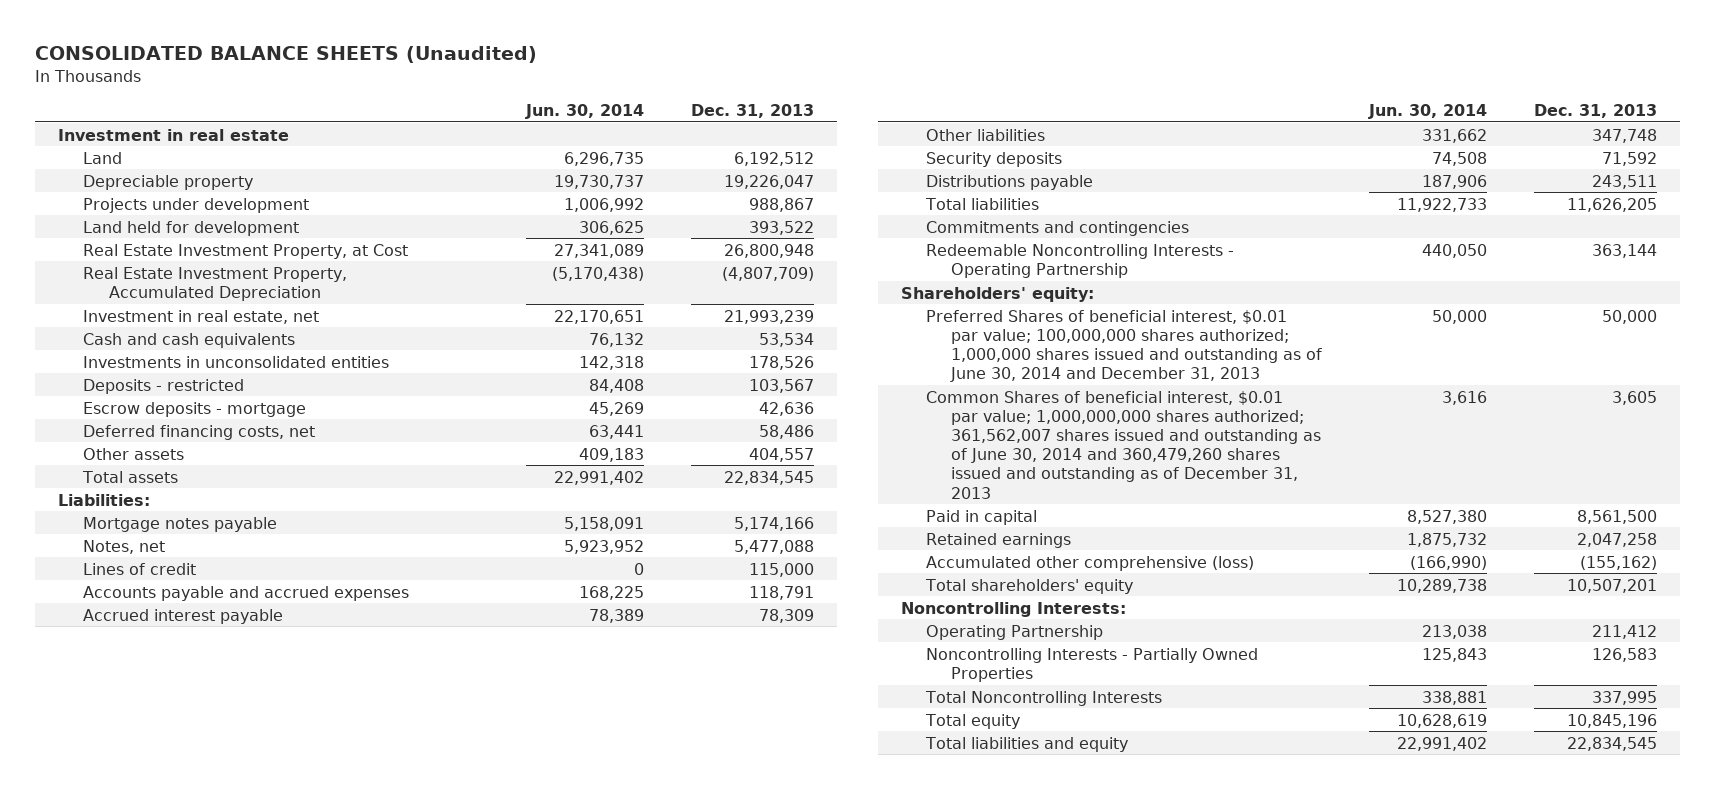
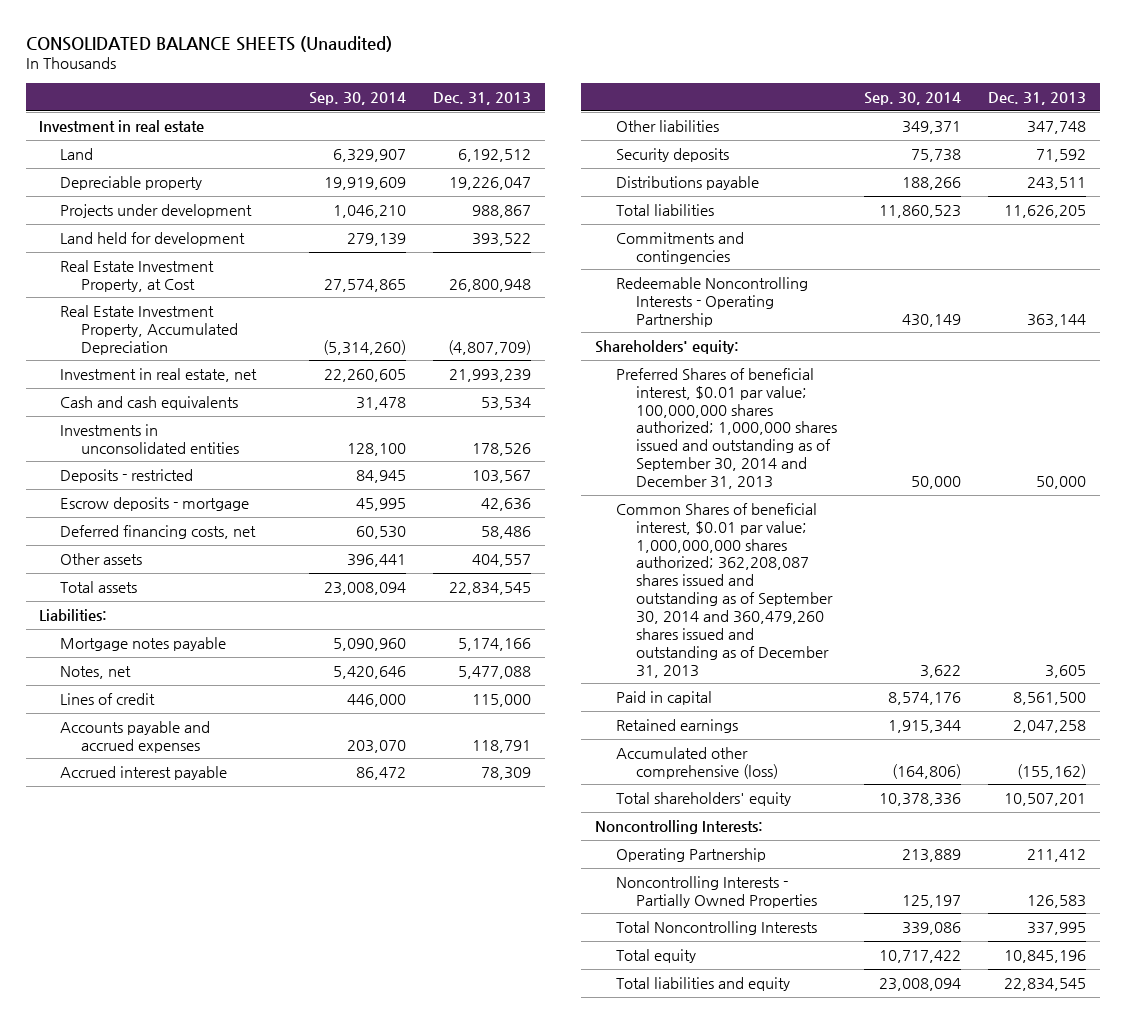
[525,103,645,119] Jun. 30, 2014 -> none
none -> [309,91,407,105] Sep. 30, 2014
[926,309,1323,383] Preferred Shares of beneficial interest, $0.01 par value; 100,000,000 shares authorized; 1,000,000 shares issued and outstanding as of June 30, 2014 and December 31, 2013 -> [615,367,838,490] Preferred Shares of beneficial interest, $0.01 par value; 100,000,000 shares authorized; 1,000,000 shares issued and outstanding as of September 30, 2014 and December 31, 2013
[926,390,1322,499] Common Shares of beneficial interest, $0.01 par value; 1,000,000,000 shares authorized; 361,562,007 shares issued and outstanding as of June 30, 2014 and 360,479,260 shares issued and outstanding as of December 31, 2013 -> [615,502,834,678] Common Shares of beneficial interest, $0.01 par value; 1,000,000,000 shares authorized; 362,208,087 shares issued and outstanding as of September 30, 2014 and 360,479,260 shares issued and outstanding as of December 31, 2013

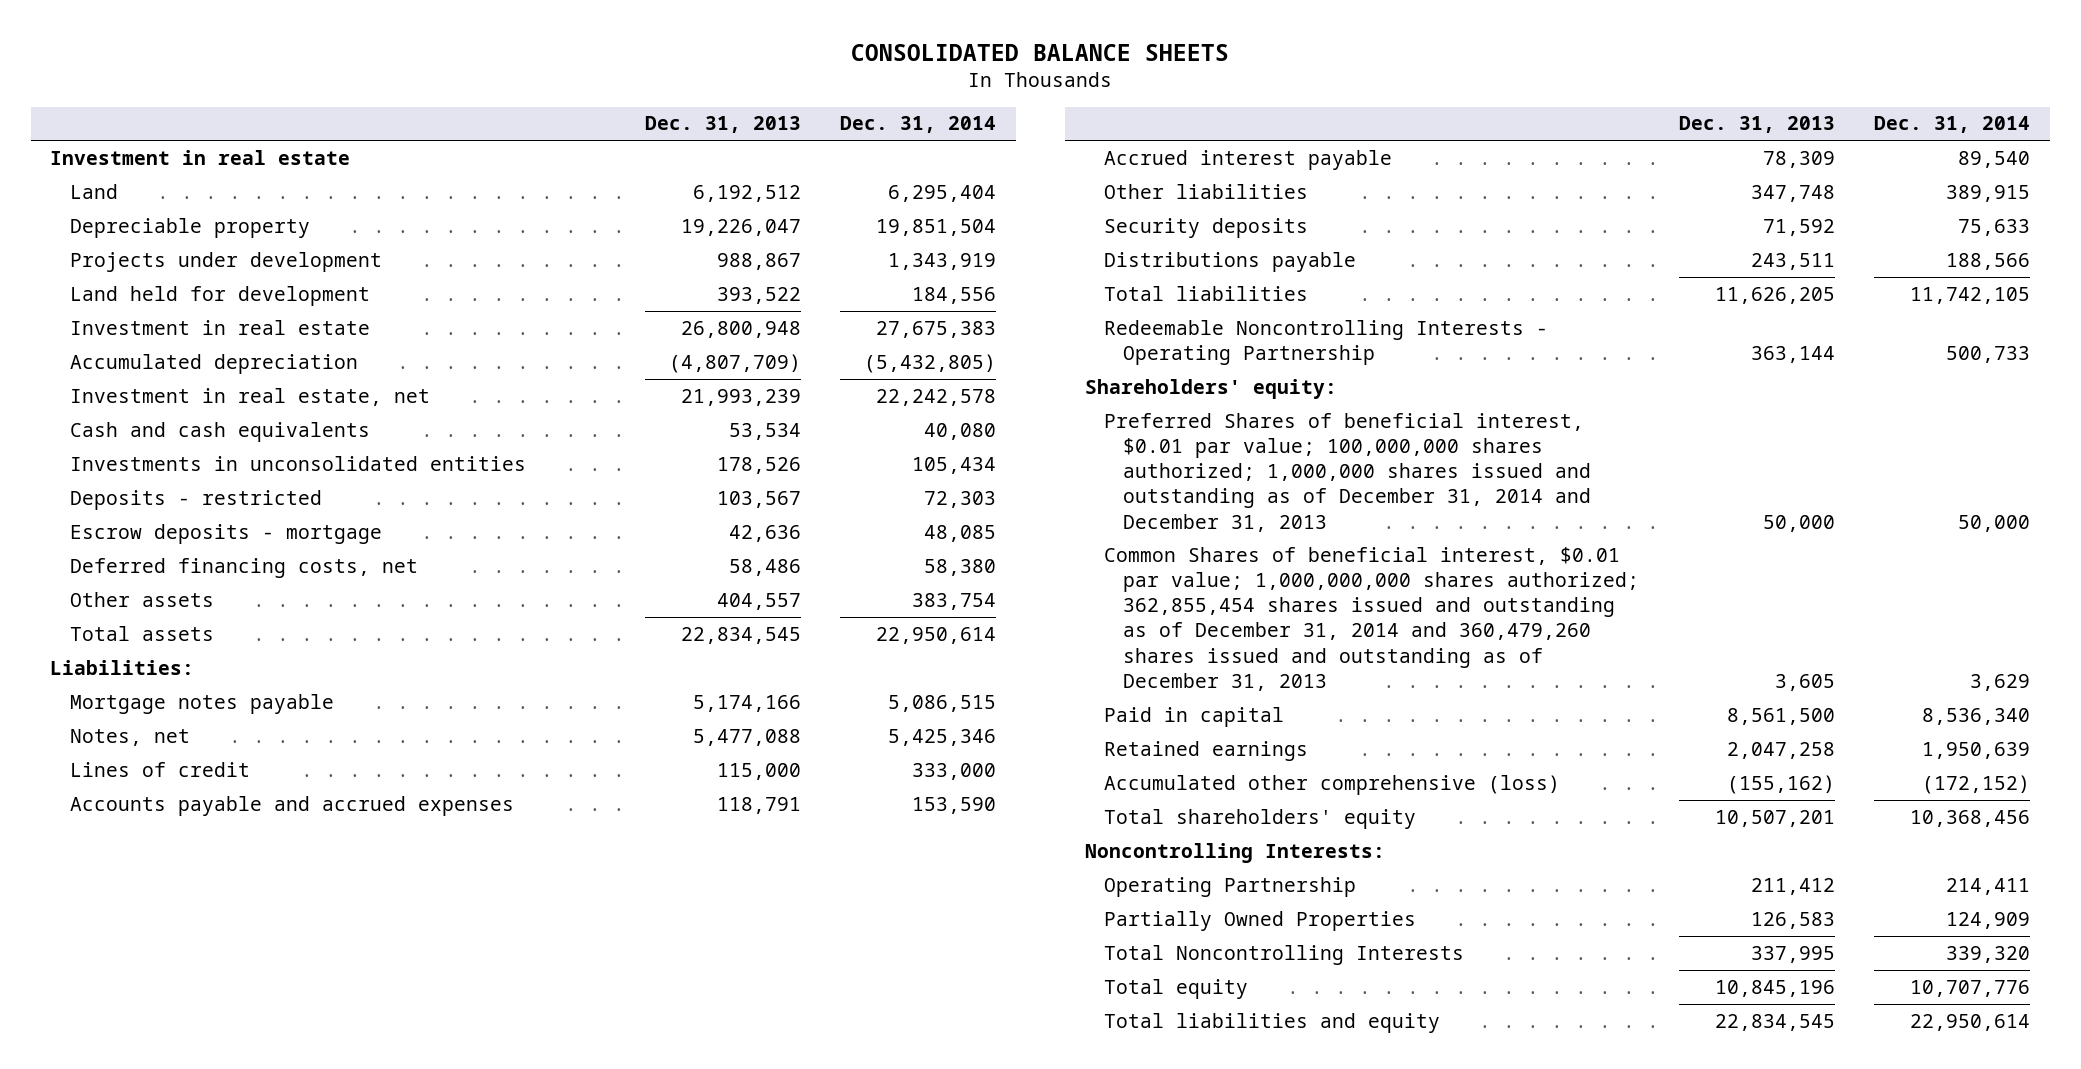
[25,35,392,52] CONSOLIDATED BALANCE SHEETS (Unaudited) -> [851,43,1230,61] CONSOLIDATED BALANCE SHEETS
[309,91,407,105] Sep. 30, 2014 -> none
none -> [840,116,997,134] Dec. 31, 2014
[60,259,215,292] Real Estate Investment Property, at Cost -> [69,319,370,335] Investment in real estate
[60,304,238,355] Real Estate Investment Property, Accumulated Depreciation -> [69,353,358,374] Accumulated depreciation
[615,231,744,264] Commitments and contingencies -> none
[615,367,838,490] Preferred Shares of beneficial interest, $0.01 par value; 100,000,000 shares authorized; 1,000,000 shares issued and outstanding as of September 30, 2014 and December 31, 2013 -> [1103,412,1591,532] Preferred Shares of beneficial interest, $0.01 par value; 100,000,000 shares authorized; 1,000,000 shares issued and outstanding as of December 31, 2014 and December 31, 2013
[615,502,834,678] Common Shares of beneficial interest, $0.01 par value; 1,000,000,000 shares authorized; 362,208,087 shares issued and outstanding as of September 30, 2014 and 360,479,260 shares issued and outstanding as of December 31, 2013 -> [1103,546,1639,691] Common Shares of beneficial interest, $0.01 par value; 1,000,000,000 shares authorized; 362,855,454 shares issued and outstanding as of December 31, 2014 and 360,479,260 shares issued and outstanding as of December 31, 2013
[615,875,818,908] Noncontrolling Interests - Partially Owned Properties -> [1103,910,1416,931] Partially Owned Properties

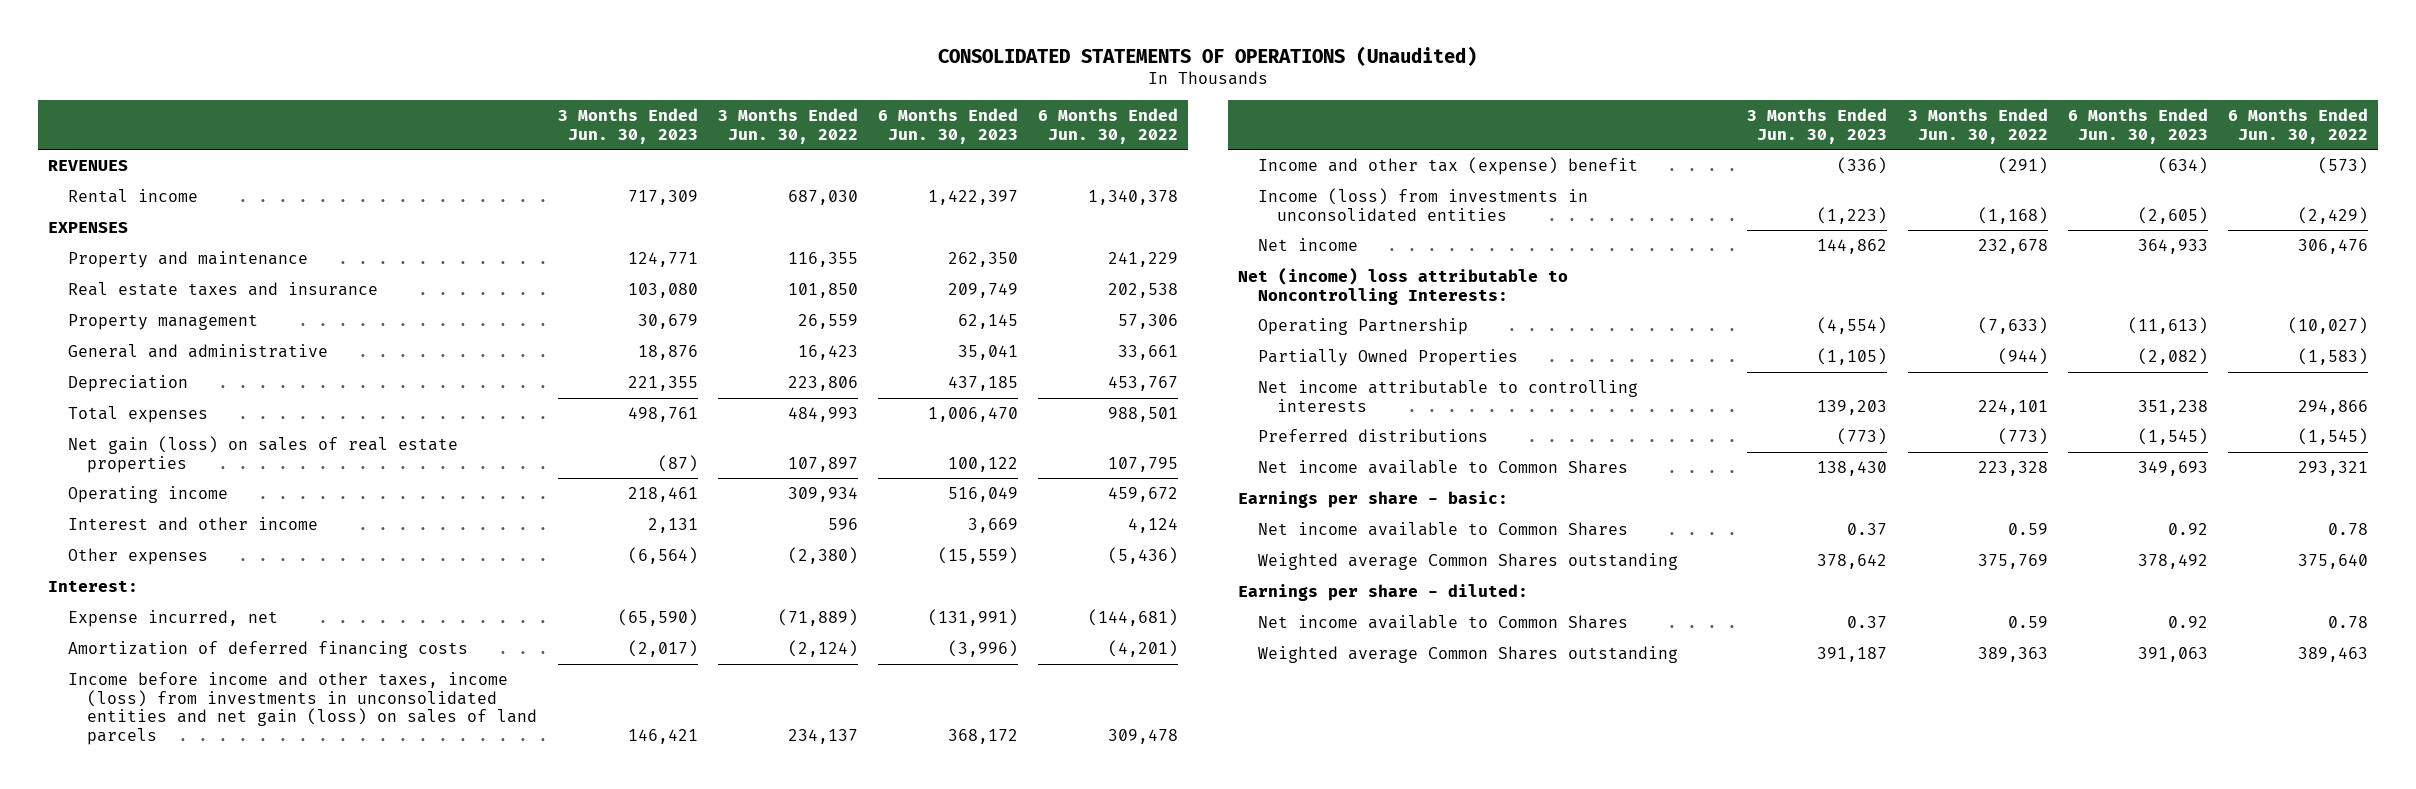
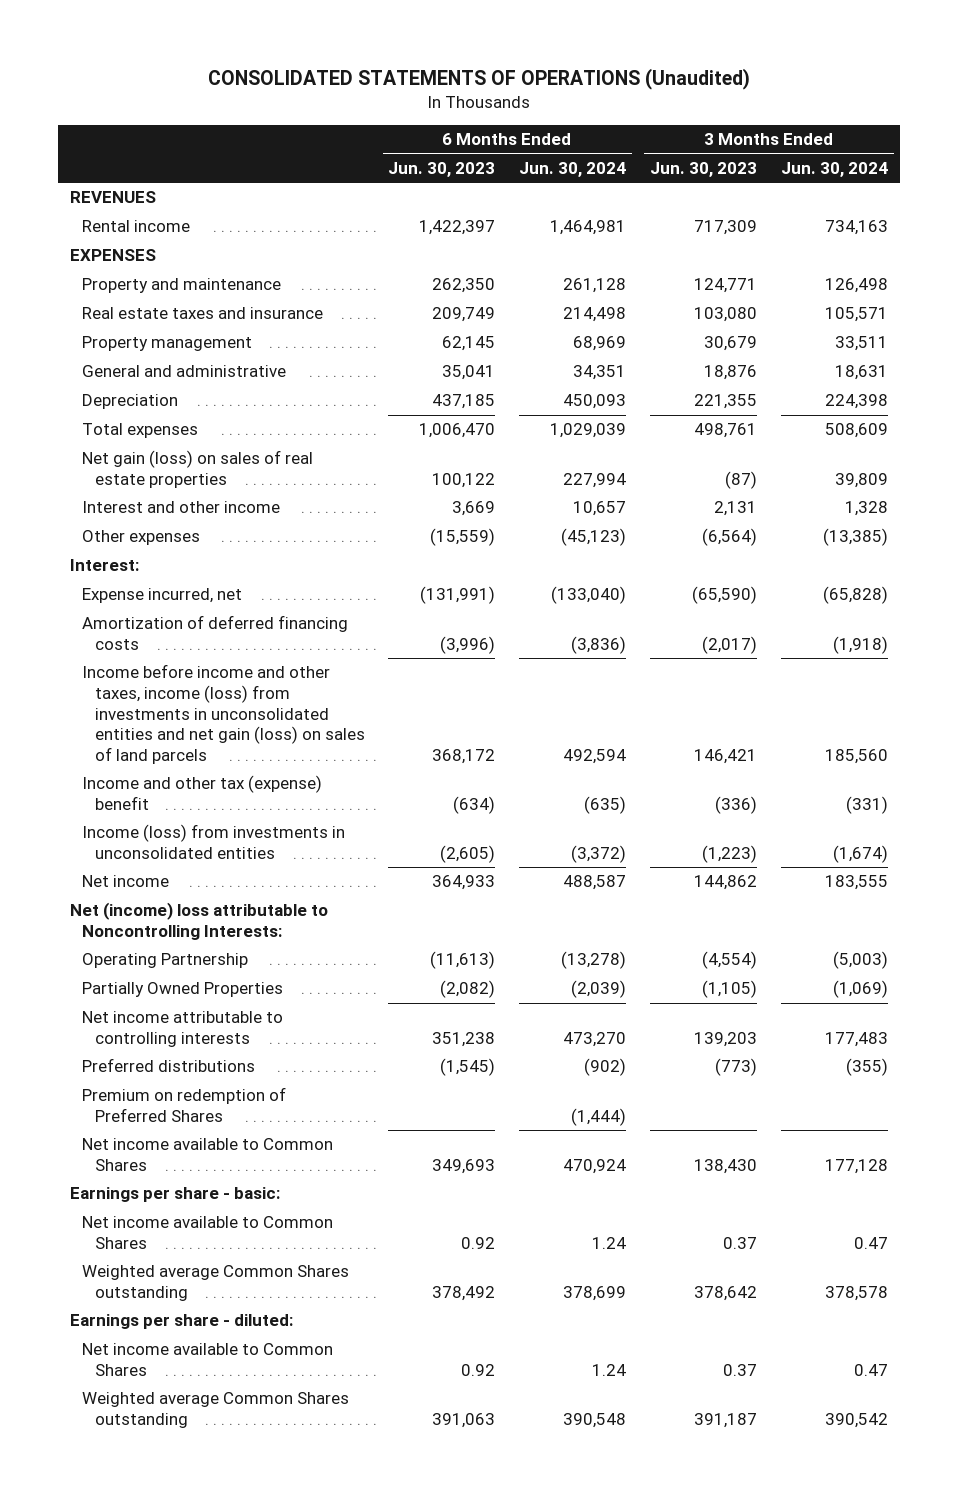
[717,107,858,144] 3 Months Ended Jun. 30, 2022 -> none
[1037,107,1178,144] 6 Months Ended Jun. 30, 2022 -> none
none -> [519,161,627,177] Jun. 30, 2024
none -> [781,161,889,177] Jun. 30, 2024
[67,485,228,503] Operating income -> none
none -> [82,1087,287,1122] Premium on redemption of Preferred Shares

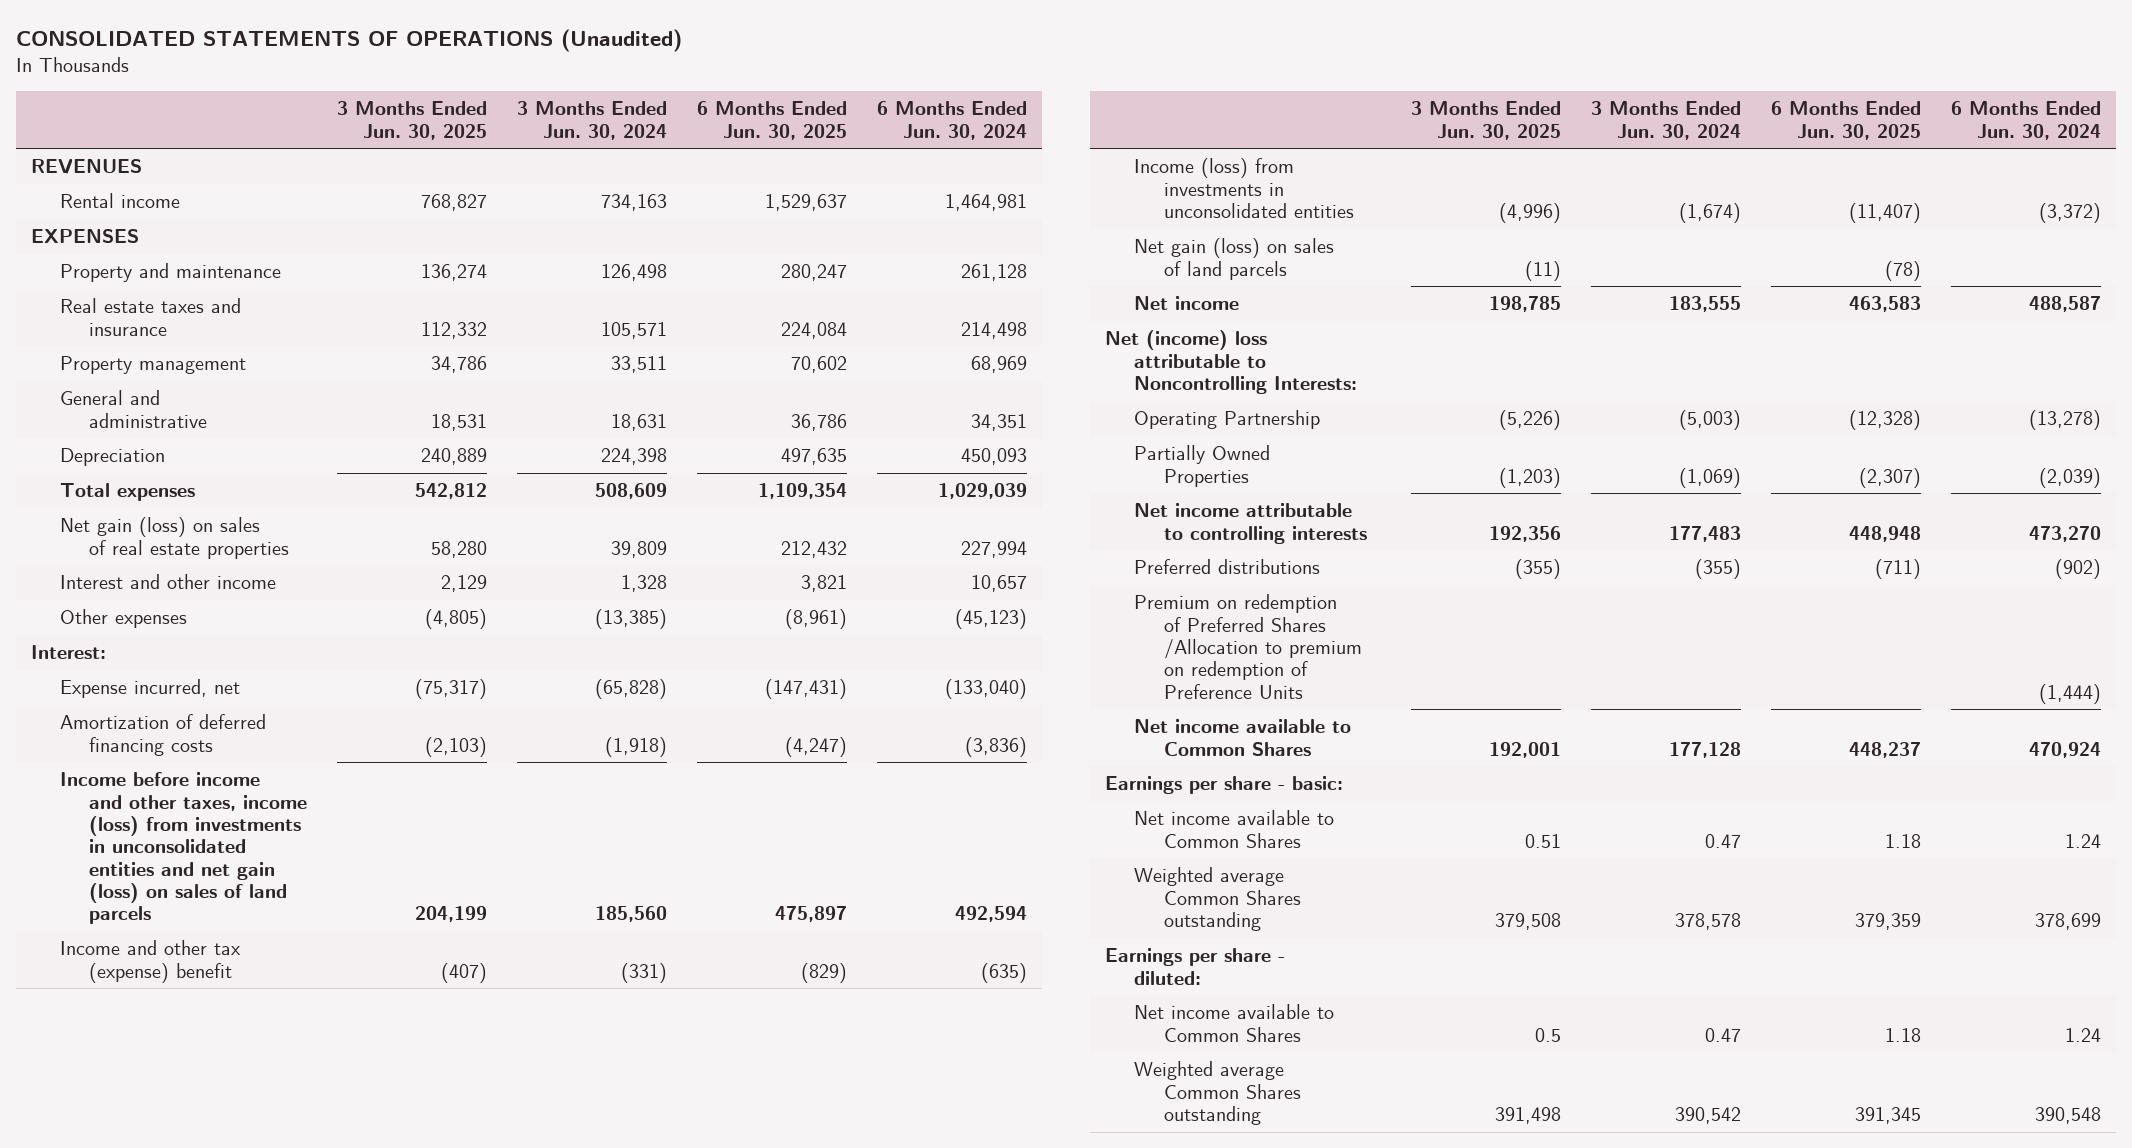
[388,161,496,177] Jun. 30, 2023 -> none
[650,161,758,177] Jun. 30, 2023 -> none
none -> [337,101,488,140] 3 Months Ended Jun. 30, 2025
none -> [696,101,847,140] 6 Months Ended Jun. 30, 2025
none -> [1134,238,1335,280] Net gain (loss) on sales of land parcels
[82,1087,287,1122] Premium on redemption of Preferred Shares -> [1134,594,1362,699] Premium on redemption of Preferred Shares /Allocation to premium on redemption of Preference Units

